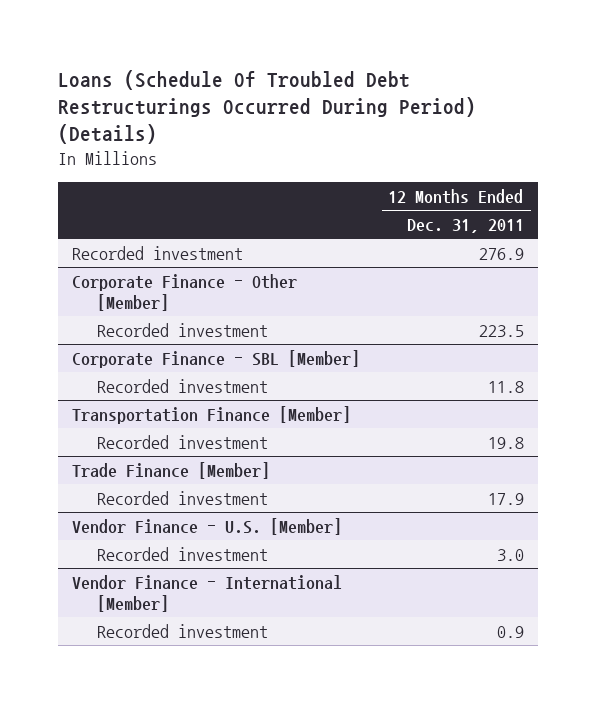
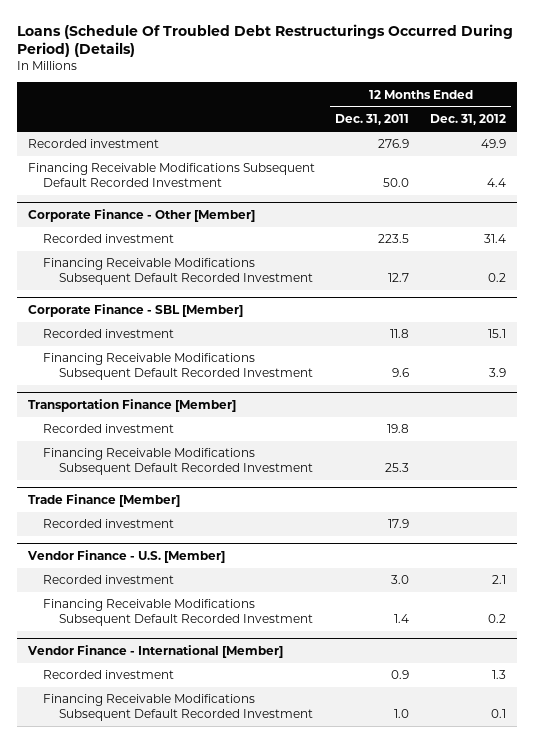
none -> [430,114,507,126] Dec. 31, 2012
none -> [27,163,315,188] Financing Receivable Modifications Subsequent Default Recorded Investment
none -> [43,258,313,286] Financing Receivable Modifications Subsequent Default Recorded Investment
none -> [43,353,313,381] Financing Receivable Modifications Subsequent Default Recorded Investment
none -> [43,448,313,476] Financing Receivable Modifications Subsequent Default Recorded Investment
none -> [43,599,313,627] Financing Receivable Modifications Subsequent Default Recorded Investment
none -> [43,694,313,722] Financing Receivable Modifications Subsequent Default Recorded Investment

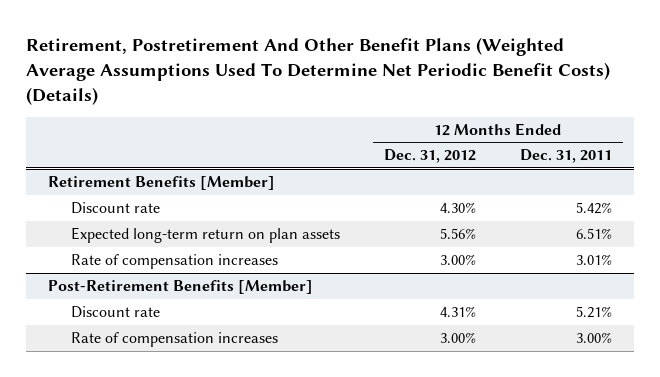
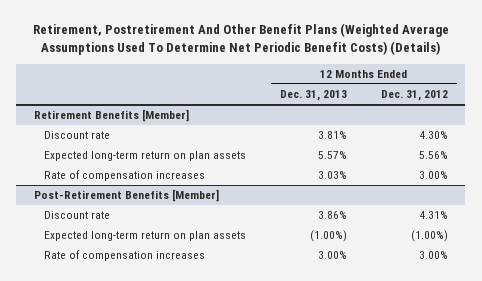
[519,149,612,164] Dec. 31, 2011 -> none
none -> [280,90,348,102] Dec. 31, 2013
none -> [43,231,246,242] Expected long-term return on plan assets

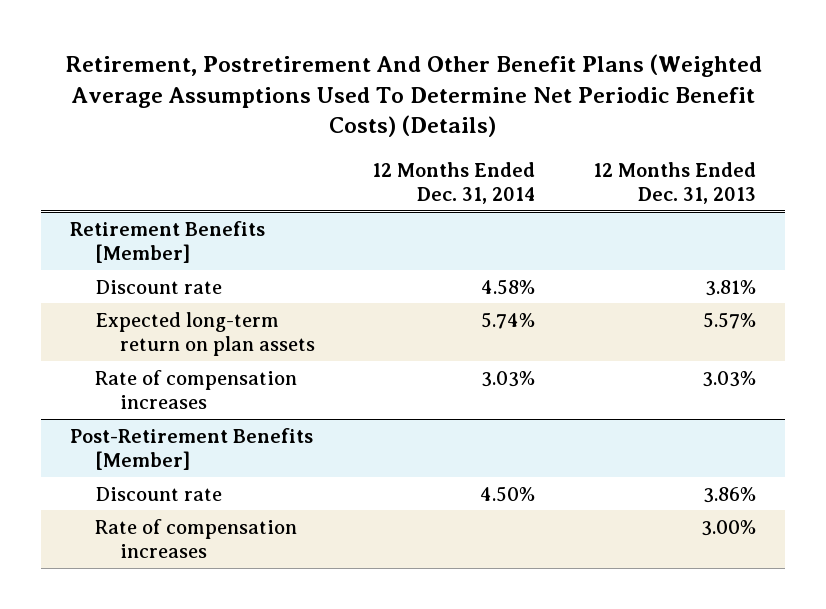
[381,90,449,102] Dec. 31, 2012 -> none
none -> [372,161,536,204] 12 Months Ended Dec. 31, 2014
[43,231,246,242] Expected long-term return on plan assets -> none

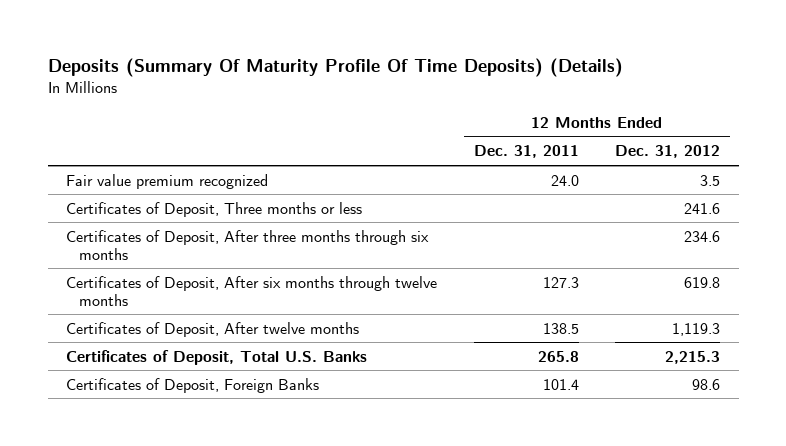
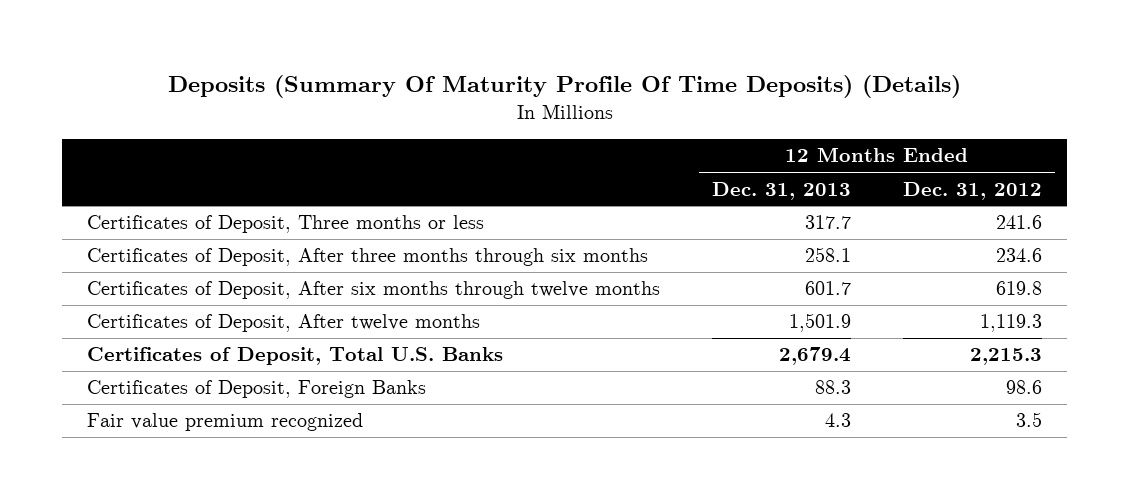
[473,145,579,159] Dec. 31, 2011 -> none
none -> [712,181,852,200] Dec. 31, 2013
[65,173,268,189] Fair value premium recognized -> [87,413,364,432] Fair value premium recognized

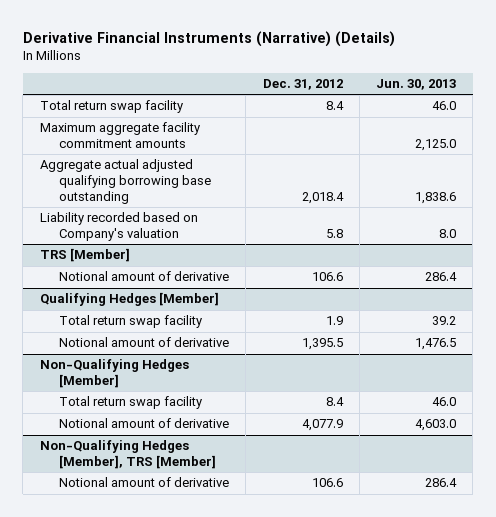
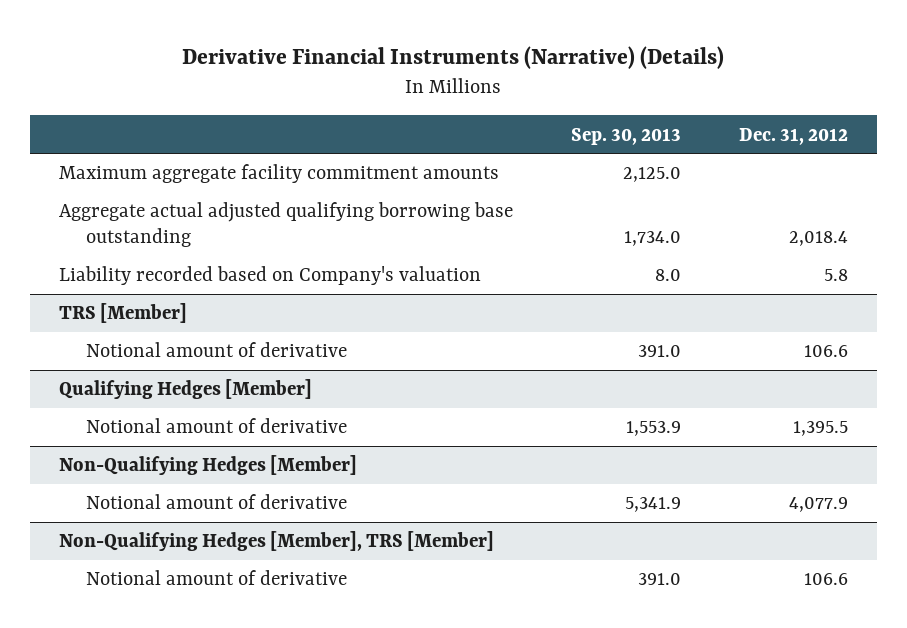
[376,79,457,91] Jun. 30, 2013 -> none
none -> [570,127,681,145] Sep. 30, 2013
[39,100,183,114] Total return swap facility -> none
[59,315,203,329] Total return swap facility -> none
[59,396,203,410] Total return swap facility -> none

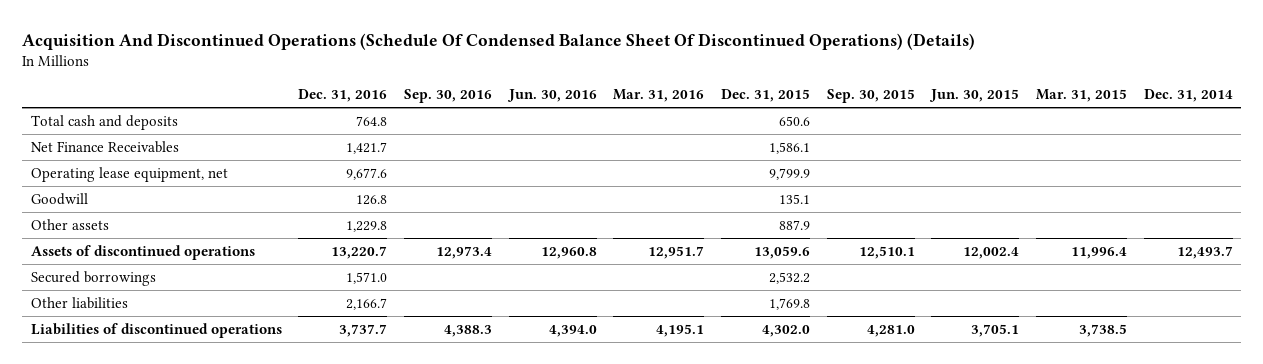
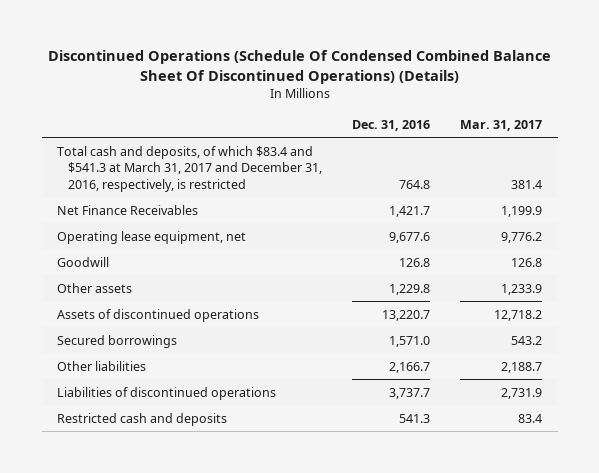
[22,32,976,50] Acquisition And Discontinued Operations (Schedule Of Condensed Balance Sheet Of Discontinued Operations) (Details) -> [47,50,551,85] Discontinued Operations (Schedule Of Condensed Combined Balance Sheet Of Discontinued Operations) (Details)
[404,89,493,104] Sep. 30, 2016 -> none
[506,89,597,103] Jun. 30, 2016 -> none
[613,89,705,103] Mar. 31, 2016 -> none
[721,89,811,103] Dec. 31, 2015 -> none
[826,89,915,104] Sep. 30, 2015 -> none
[929,89,1020,103] Jun. 30, 2015 -> none
[1036,89,1128,103] Mar. 31, 2015 -> none
[1143,89,1233,103] Dec. 31, 2014 -> none
none -> [460,119,543,131] Mar. 31, 2017
[30,114,178,130] Total cash and deposits -> [57,145,322,192] Total cash and deposits, of which $83.4 and $541.3 at March 31, 2017 and December 31, 2016, respectively, is restricted
none -> [57,412,228,426] Restricted cash and deposits

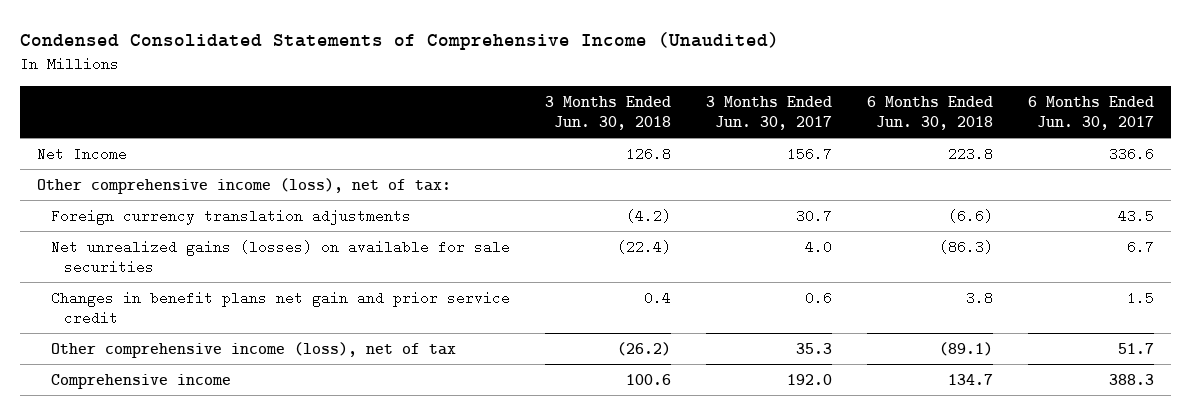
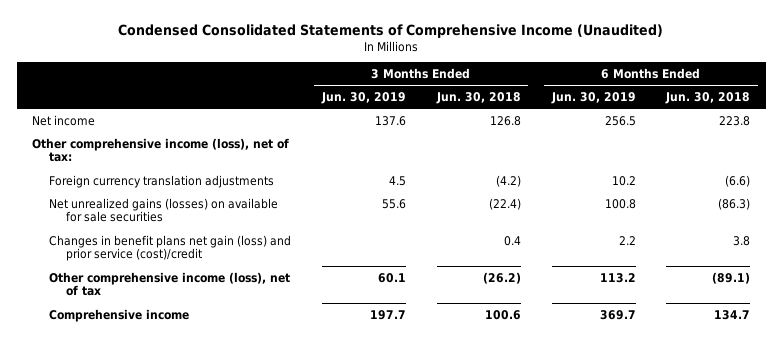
[705,95,832,131] 3 Months Ended Jun. 30, 2017 -> none
[1027,95,1154,131] 6 Months Ended Jun. 30, 2017 -> none
none -> [321,91,407,104] Jun. 30, 2019
none -> [550,91,636,104] Jun. 30, 2019
[37,146,128,161] Net Income -> [32,114,96,126] Net income
[50,290,510,326] Changes in benefit plans net gain and prior service credit -> [49,234,292,262] Changes in benefit plans net gain (loss) and prior service (cost)/credit

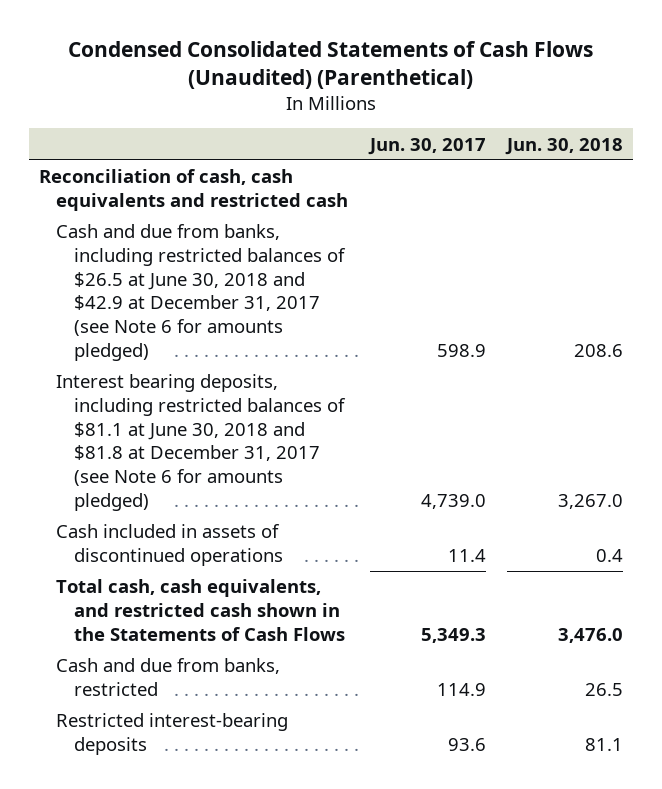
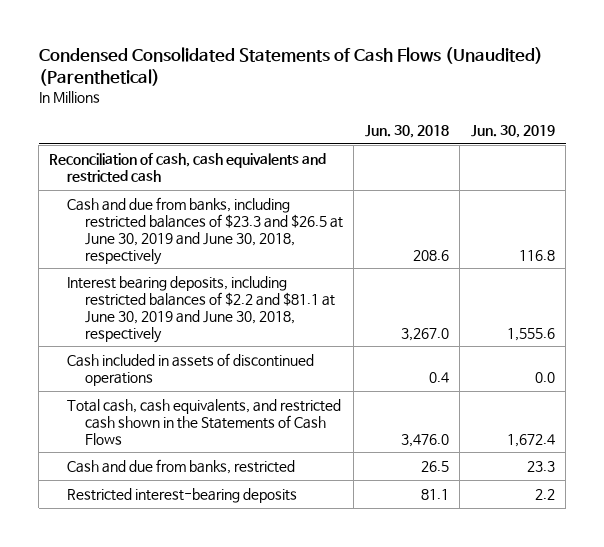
[367,137,486,155] Jun. 30, 2017 -> none
none -> [470,125,555,139] Jun. 30, 2019
[56,224,346,361] Cash and due from banks, including restricted balances of $26.5 at June 30, 2018 and $42.9 at December 31, 2017 (see Note 6 for amounts pledged) -> [67,196,344,265] Cash and due from banks, including restricted balances of $23.3 and $26.5 at June 30, 2019 and June 30, 2018, respectively
[56,374,346,511] Interest bearing deposits, including restricted balances of $81.1 at June 30, 2018 and $81.8 at December 31, 2017 (see Note 6 for amounts pledged) -> [67,275,336,343] Interest bearing deposits, including restricted balances of $2.2 and $81.1 at June 30, 2019 and June 30, 2018, respectively

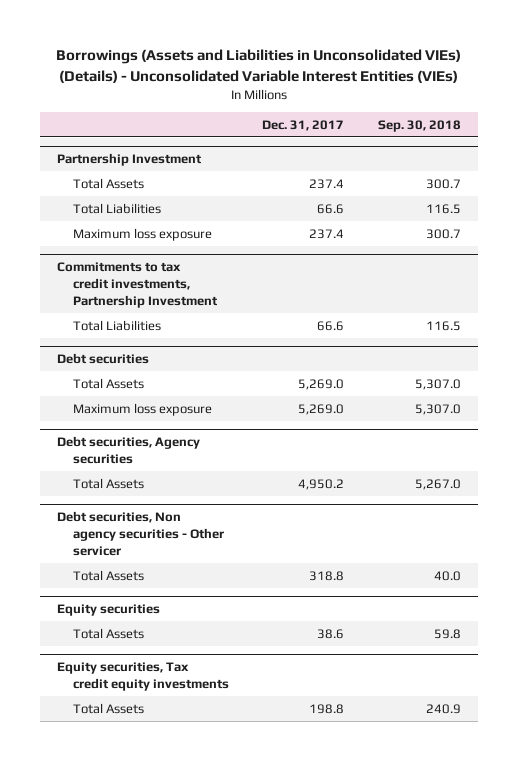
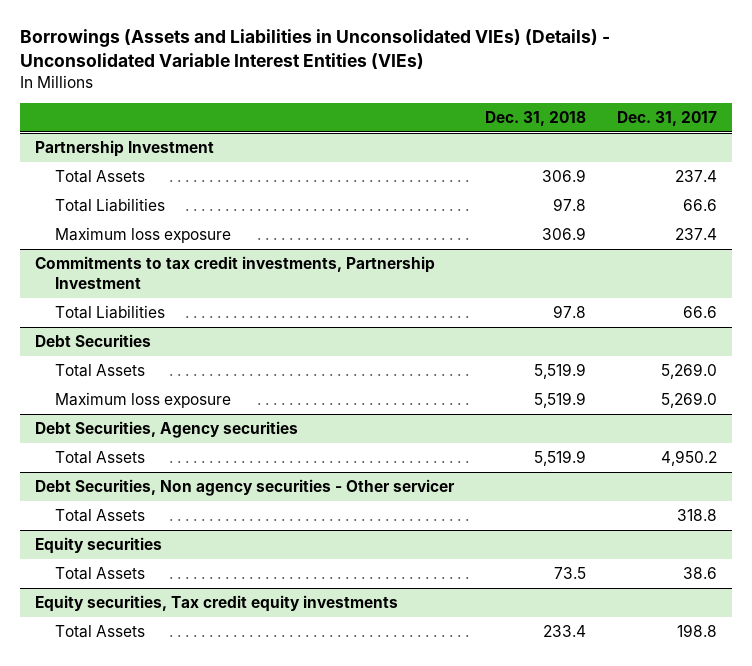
[377,119,461,132] Sep. 30, 2018 -> none
none -> [484,110,586,126] Dec. 31, 2018
[56,353,149,365] Debt securities -> [34,334,151,348] Debt Securities
[56,436,200,464] Debt securities, Agency securities -> [34,421,298,439] Debt Securities, Agency securities
[56,511,224,556] Debt securities, Non agency securities - Other servicer -> [34,479,455,497] Debt Securities, Non agency securities - Other servicer

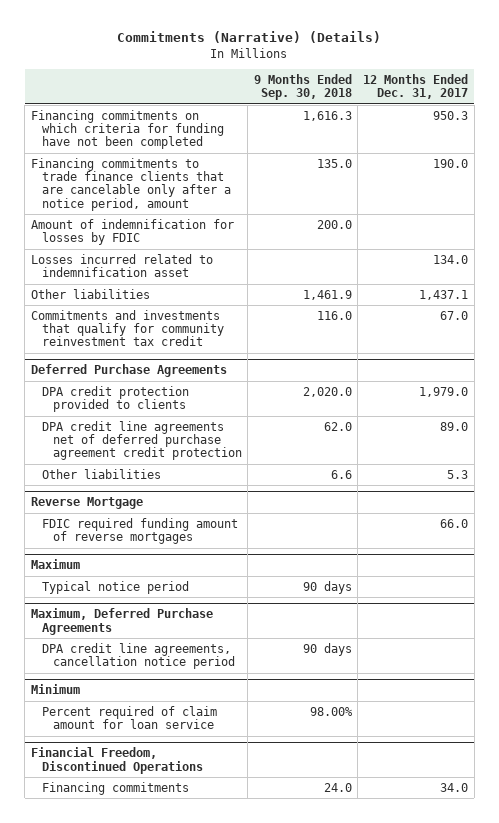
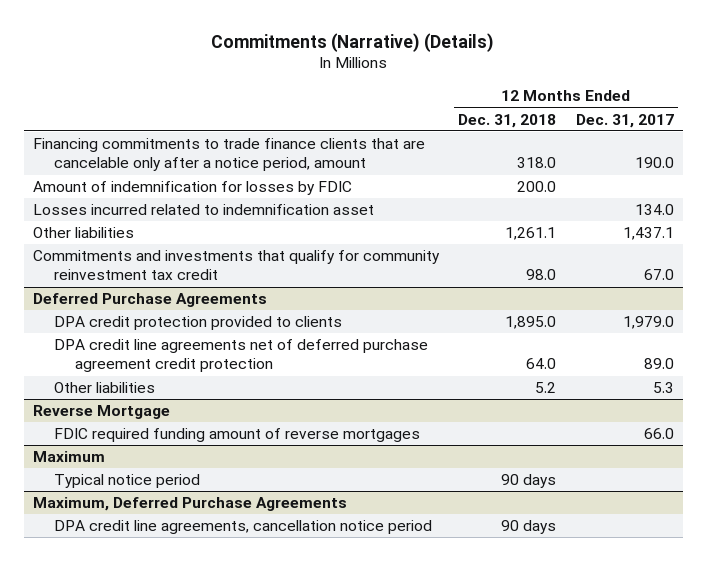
[253,73,352,101] 9 Months Ended Sep. 30, 2018 -> none
none -> [458,113,557,128] Dec. 31, 2018
[30,109,224,150] Financing commitments on which criteria for funding have not been completed -> none
[30,684,80,695] Minimum -> none
[41,705,217,730] Percent required of claim amount for loan service -> none
[30,747,203,774] Financial Freedom, Discontinued Operations -> none
[41,781,189,795] Financing commitments -> none

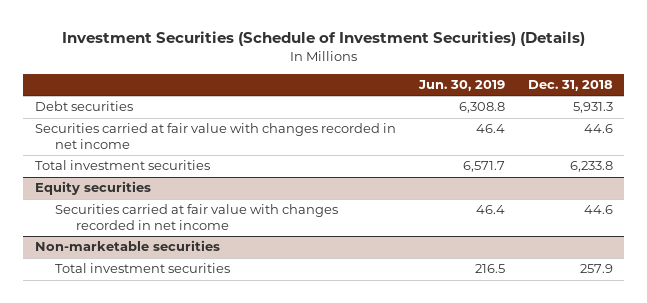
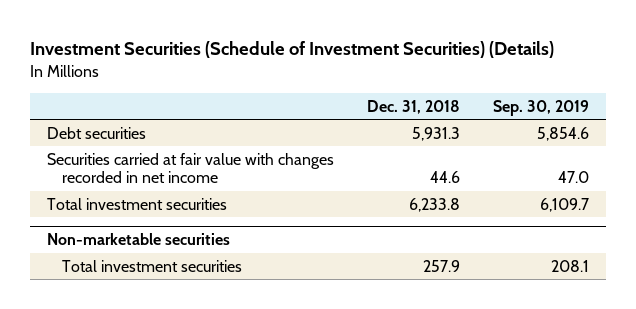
[417,79,505,91] Jun. 30, 2019 -> none
none -> [493,99,590,116] Sep. 30, 2019
[34,181,151,196] Equity securities -> none
[55,204,339,231] Securities carried at fair value with changes recorded in net income -> none

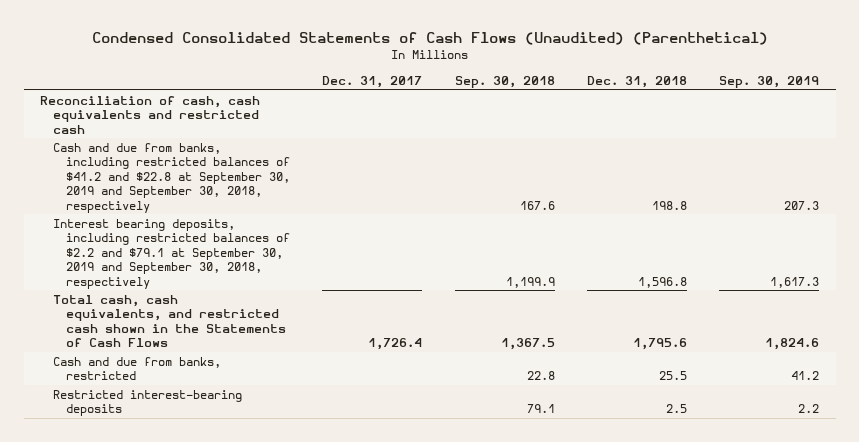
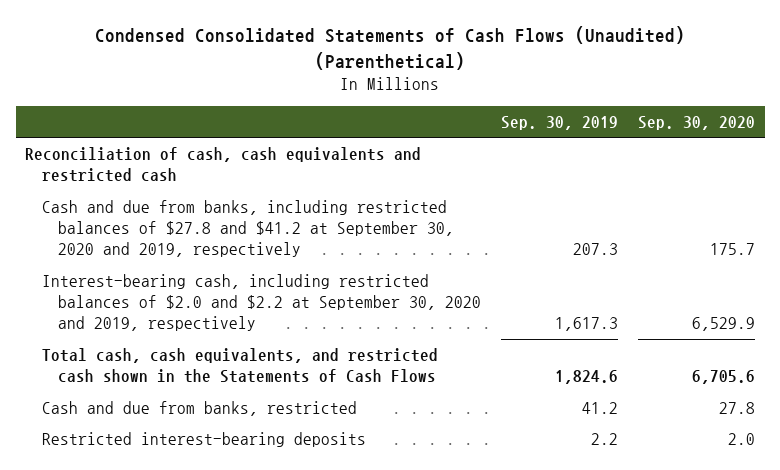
[322,76,423,89] Dec. 31, 2017 -> none
[454,76,555,89] Sep. 30, 2018 -> none
[586,76,687,89] Dec. 31, 2018 -> none
none -> [637,115,755,130] Sep. 30, 2020
[52,142,290,213] Cash and due from banks, including restricted balances of $41.2 and $22.8 at September 30, 2019 and September 30, 2018, respectively -> [41,200,454,258] Cash and due from banks, including restricted balances of $27.8 and $41.2 at September 30, 2020 and 2019, respectively
[52,218,290,289] Interest bearing deposits, including restricted balances of $2.2 and $79.1 at September 30, 2019 and September 30, 2018, respectively -> [41,274,481,332] Interest-bearing cash, including restricted balances of $2.0 and $2.2 at September 30, 2020 and 2019, respectively

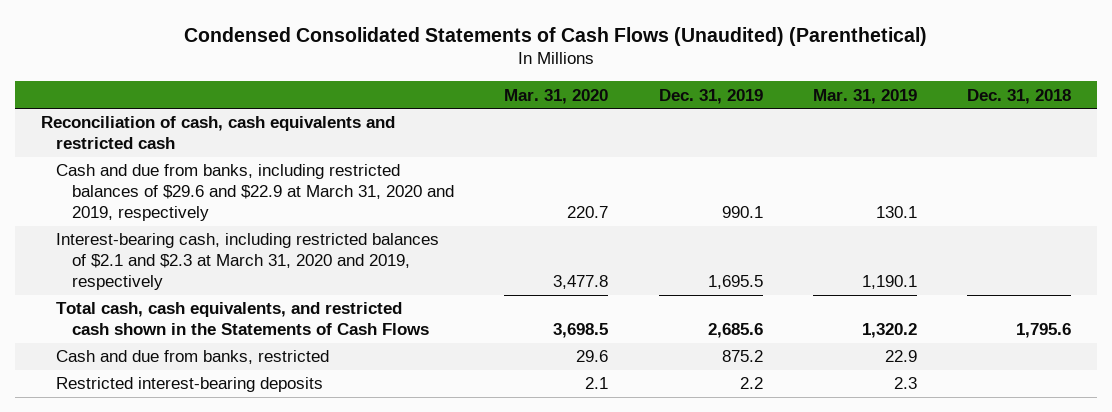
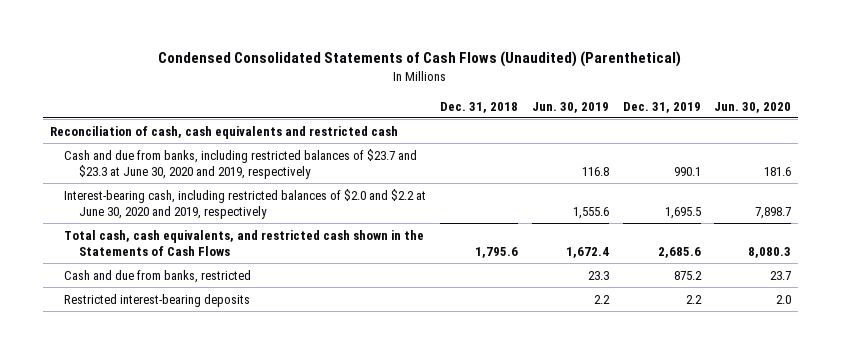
[504,88,609,104] Mar. 31, 2020 -> none
[813,88,918,104] Mar. 31, 2019 -> none
none -> [531,101,609,113] Jun. 30, 2019
none -> [714,101,792,113] Jun. 30, 2020
[56,164,454,222] Cash and due from banks, including restricted balances of $29.6 and $22.9 at March 31, 2020 and 2019, respectively -> [64,148,418,179] Cash and due from banks, including restricted balances of $23.7 and $23.3 at June 30, 2020 and 2019, respectively
[56,233,440,291] Interest-bearing cash, including restricted balances of $2.1 and $2.3 at March 31, 2020 and 2019, respectively -> [64,188,427,219] Interest-bearing cash, including restricted balances of $2.0 and $2.2 at June 30, 2020 and 2019, respectively

